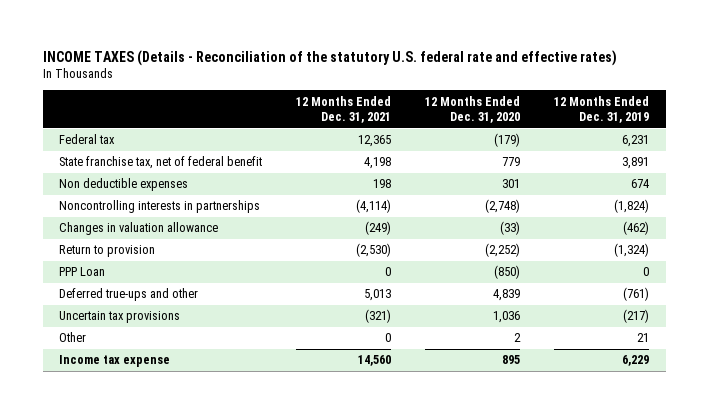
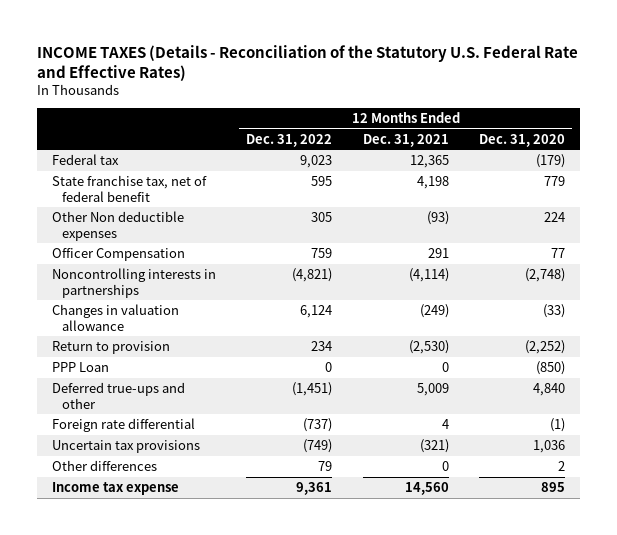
[42,49,617,66] INCOME TAXES (Details - Reconciliation of the statutory U.S. federal rate and effective rates) -> [37,44,579,81] INCOME TAXES (Details - Reconciliation of the Statutory U.S. Federal Rate and Effective Rates)
[553,95,649,124] 12 Months Ended Dec. 31, 2019 -> none
none -> [246,133,333,147] Dec. 31, 2022
[59,178,189,192] Non deductible expenses -> [52,210,185,241] Other Non deductible expenses
[373,179,392,189] 198 -> [426,210,449,225] (93)
[502,179,521,189] 301 -> [543,211,565,222] 224
none -> [52,247,186,261] Officer Compensation
[364,289,392,302] 5,013 -> [416,382,449,396] 5,009
[493,289,521,302] 4,839 -> [532,382,565,396] 4,840
none -> [52,417,196,432] Foreign rate differential
[59,332,87,343] Other -> [52,459,158,471] Other differences

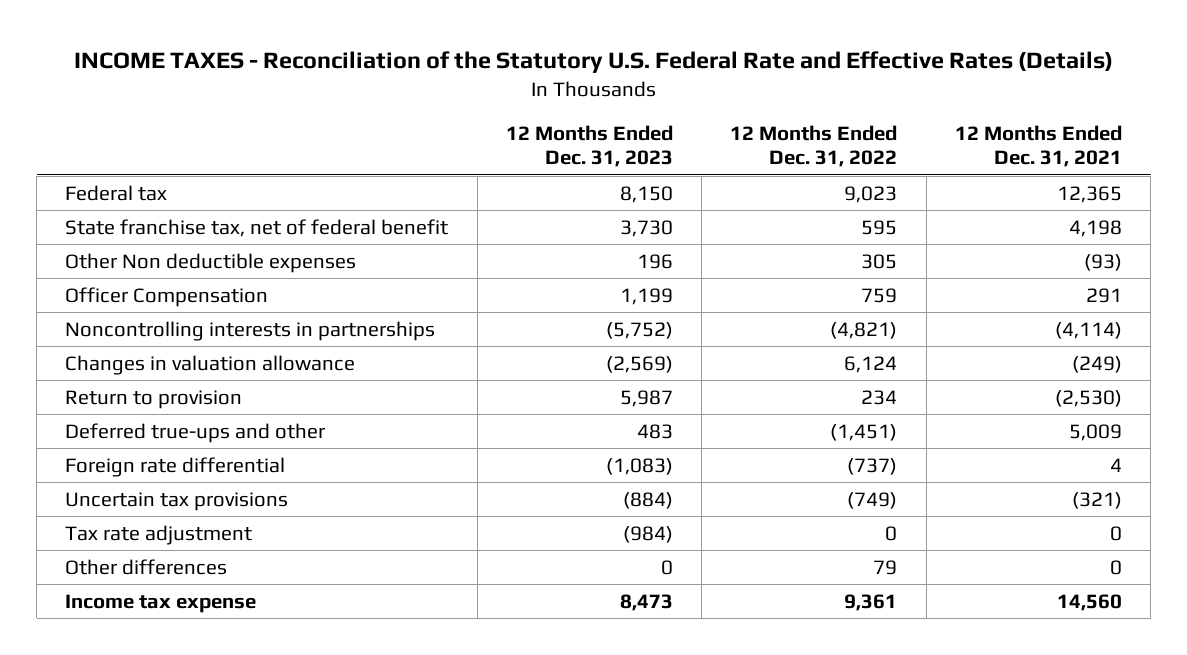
[37,44,579,81] INCOME TAXES (Details - Reconciliation of the Statutory U.S. Federal Rate and Effective Rates) -> [73,51,1113,74] INCOME TAXES - Reconciliation of the Statutory U.S. Federal Rate and Effective Rates (Details)
[478,133,565,147] Dec. 31, 2020 -> none
none -> [505,125,673,168] 12 Months Ended Dec. 31, 2023
[52,361,110,372] PPP Loan -> none
none -> [65,524,253,545] Tax rate adjustment

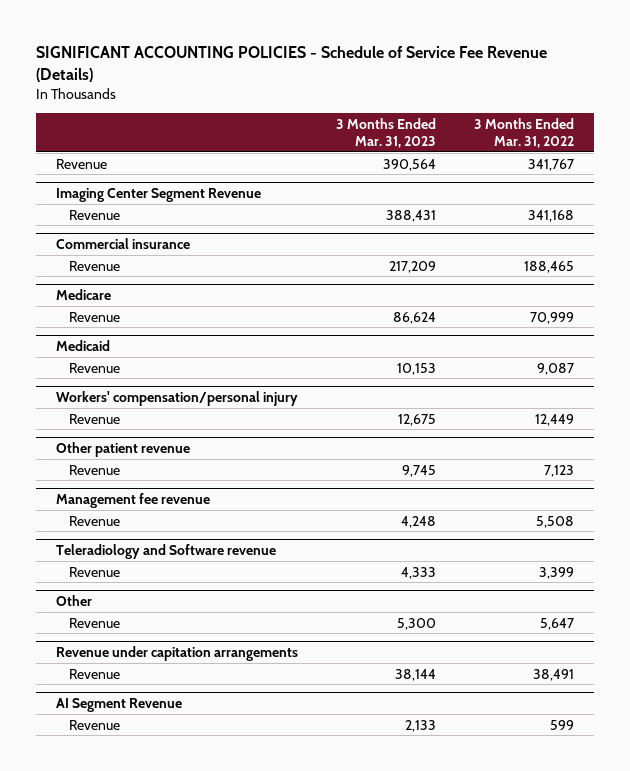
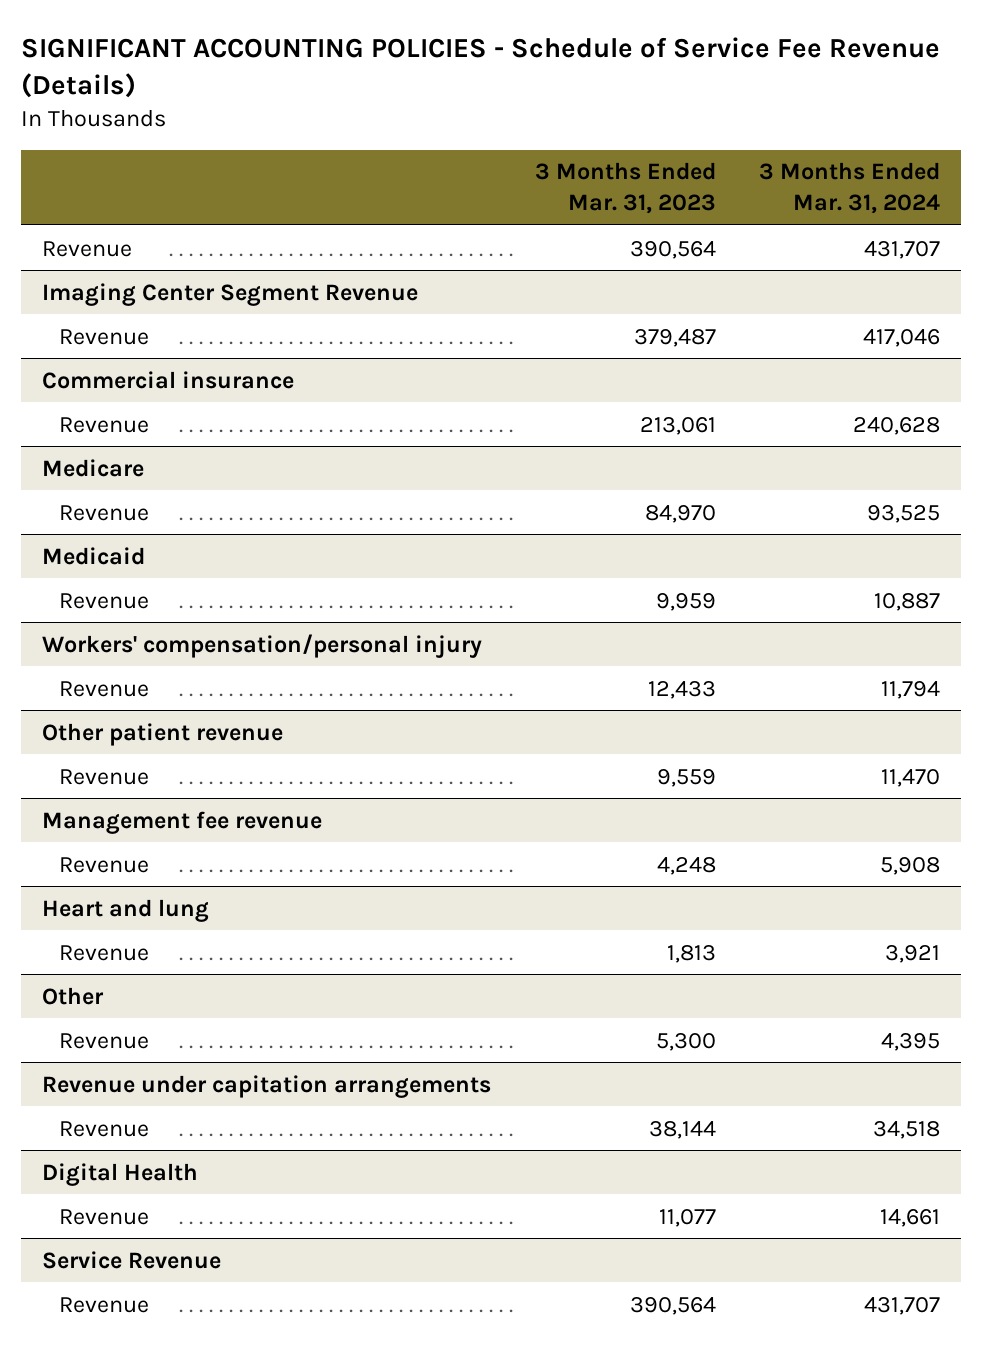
[474,117,575,149] 3 Months Ended Mar. 31, 2022 -> none
none -> [758,162,940,215] 3 Months Ended Mar. 31, 2024
[386,209,437,222] 388,431 -> [633,328,716,347] 379,487
[389,260,437,273] 217,209 -> [639,416,716,435] 213,061
[393,311,437,324] 86,624 -> [644,504,716,523] 84,970
[397,362,437,375] 10,153 -> [655,592,716,611] 9,959
[398,413,437,426] 12,675 -> [647,680,716,699] 12,433
[402,464,437,477] 9,745 -> [656,768,716,787] 9,559
[55,544,276,560] Teleradiology and Software revenue -> none
none -> [42,898,210,922] Heart and lung
[401,566,437,579] 4,333 -> [666,944,716,963] 1,813
[55,698,182,713] AI Segment Revenue -> none
none -> [42,1162,199,1186] Digital Health
[405,719,437,732] 2,133 -> [658,1208,716,1227] 11,077
none -> [42,1250,222,1269] Service Revenue
none -> [58,1296,149,1313] Revenue

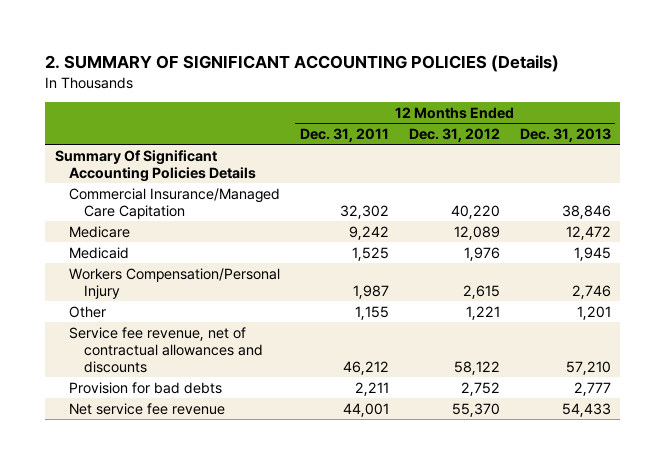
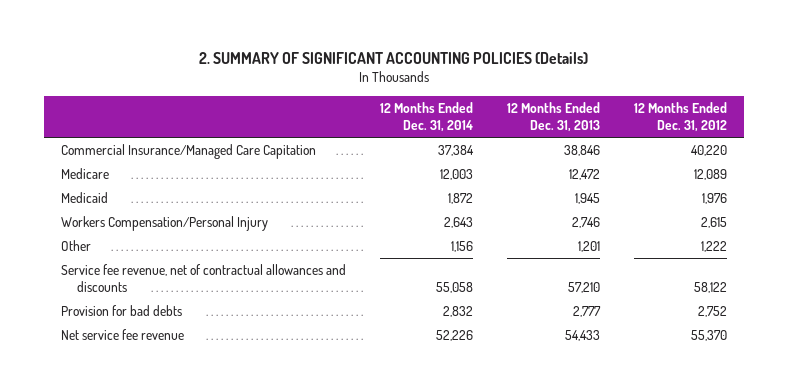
[300,128,390,143] Dec. 31, 2011 -> none
none -> [379,101,473,132] 12 Months Ended Dec. 31, 2014
[54,149,257,182] Summary Of Significant Accounting Policies Details -> none
[465,305,500,320] 1,221 -> [701,240,728,252] 1,222

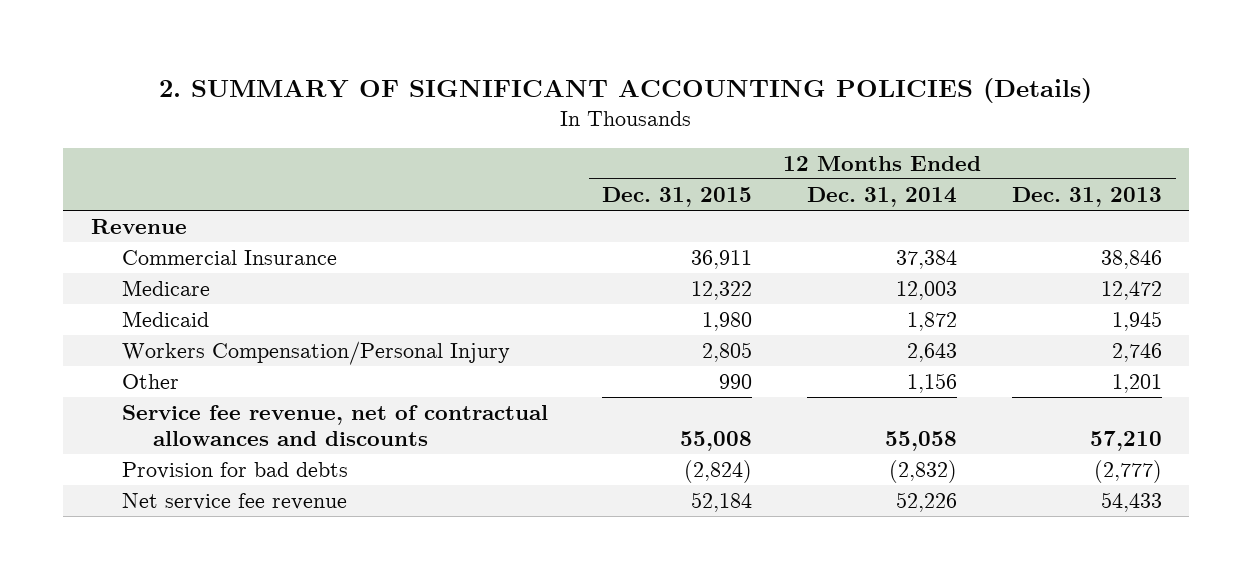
[634,101,728,132] 12 Months Ended Dec. 31, 2012 -> none
none -> [602,187,753,208] Dec. 31, 2015
none -> [90,219,187,235] Revenue
[60,143,316,159] Commercial Insurance/Managed Care Capitation -> [121,250,337,266] Commercial Insurance
[442,305,473,317] 2,832 -> [889,460,958,484] (2,832)
[573,305,602,317] 2,777 -> [1093,460,1162,484] (2,777)

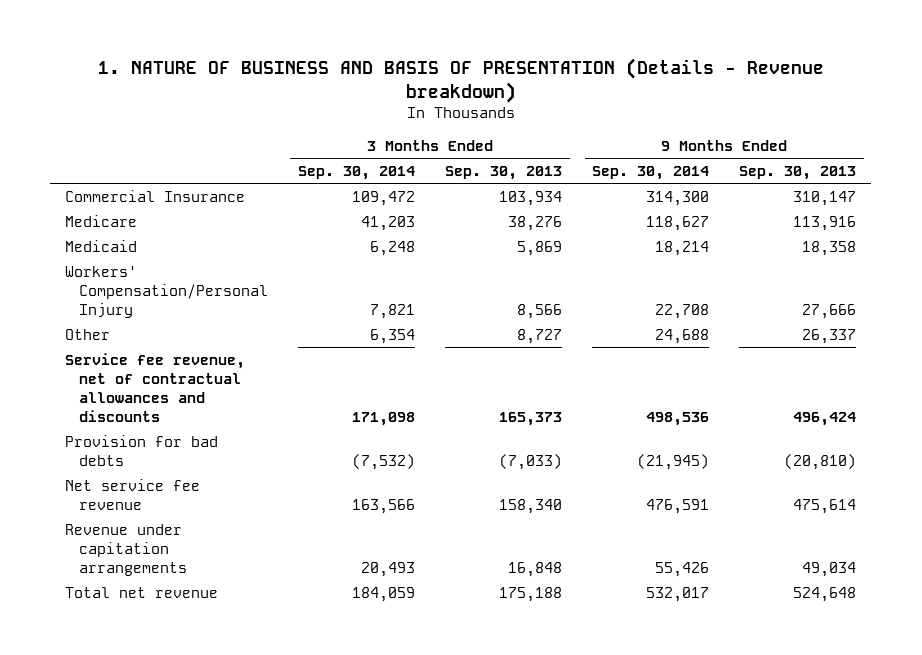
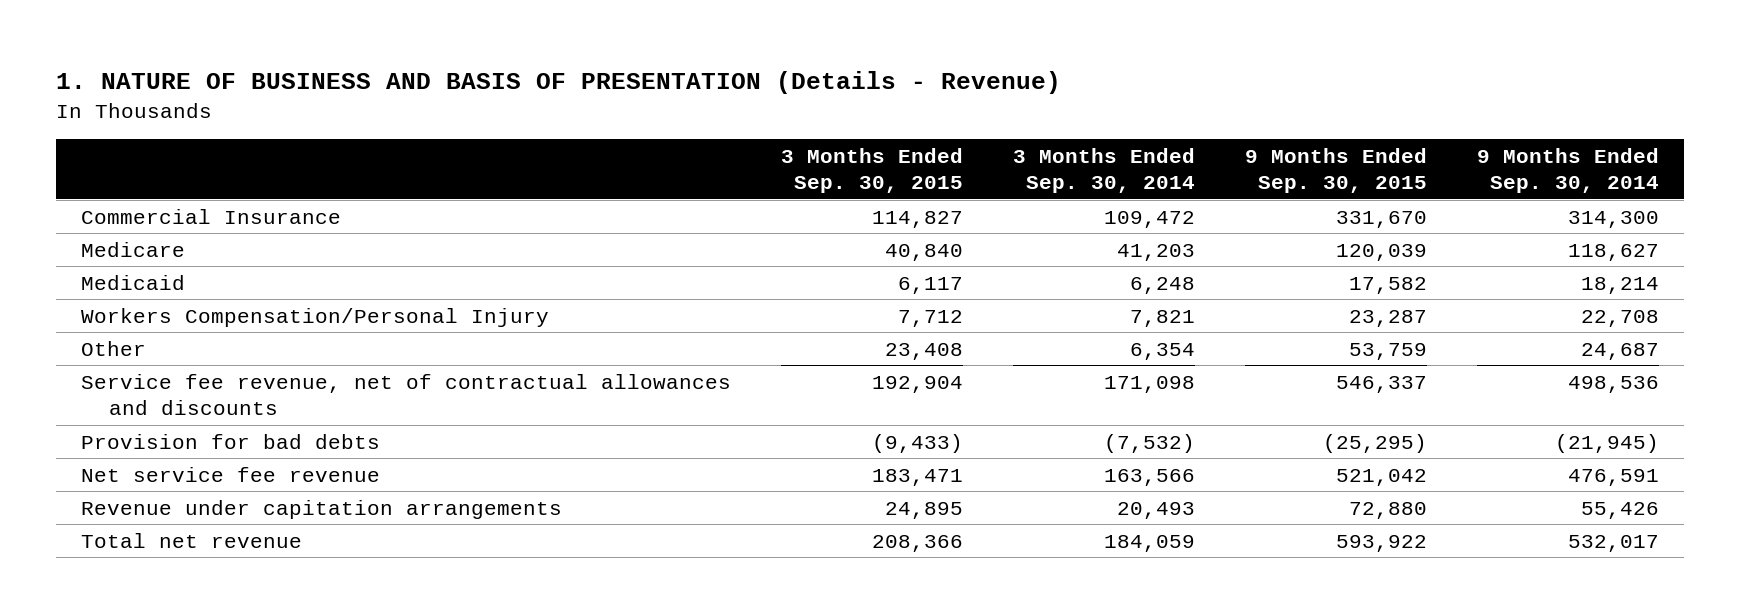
[97,57,824,103] 1. NATURE OF BUSINESS AND BASIS OF PRESENTATION (Details - Revenue breakdown) -> [56,71,1062,95] 1. NATURE OF BUSINESS AND BASIS OF PRESENTATION (Details - Revenue)
[445,166,563,181] Sep. 30, 2013 -> none
[739,166,857,181] Sep. 30, 2013 -> none
none -> [781,147,964,194] 3 Months Ended Sep. 30, 2015
none -> [1245,147,1428,194] 9 Months Ended Sep. 30, 2015
[65,265,268,318] Workers' Compensation/Personal Injury -> [81,307,550,327] Workers Compensation/Personal Injury
[655,328,710,344] 24,688 -> [1581,342,1660,360] 24,687

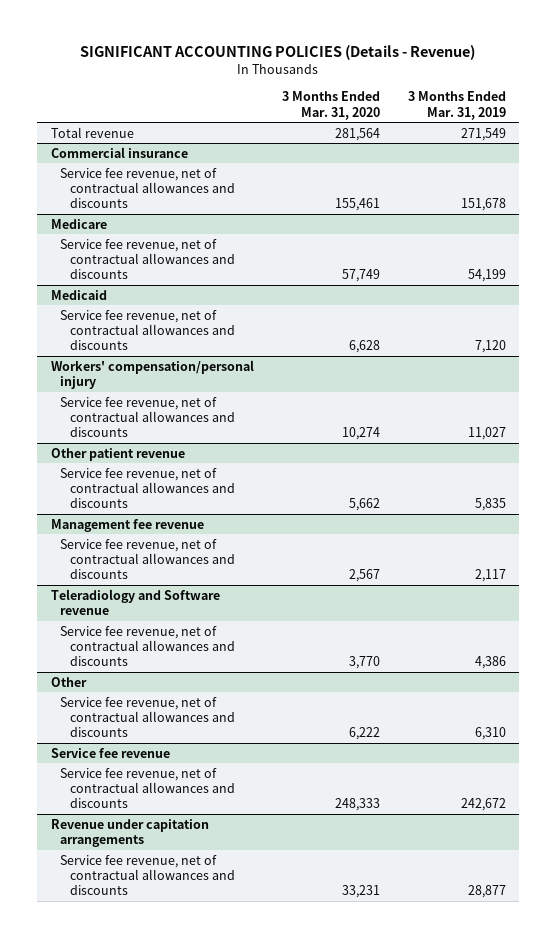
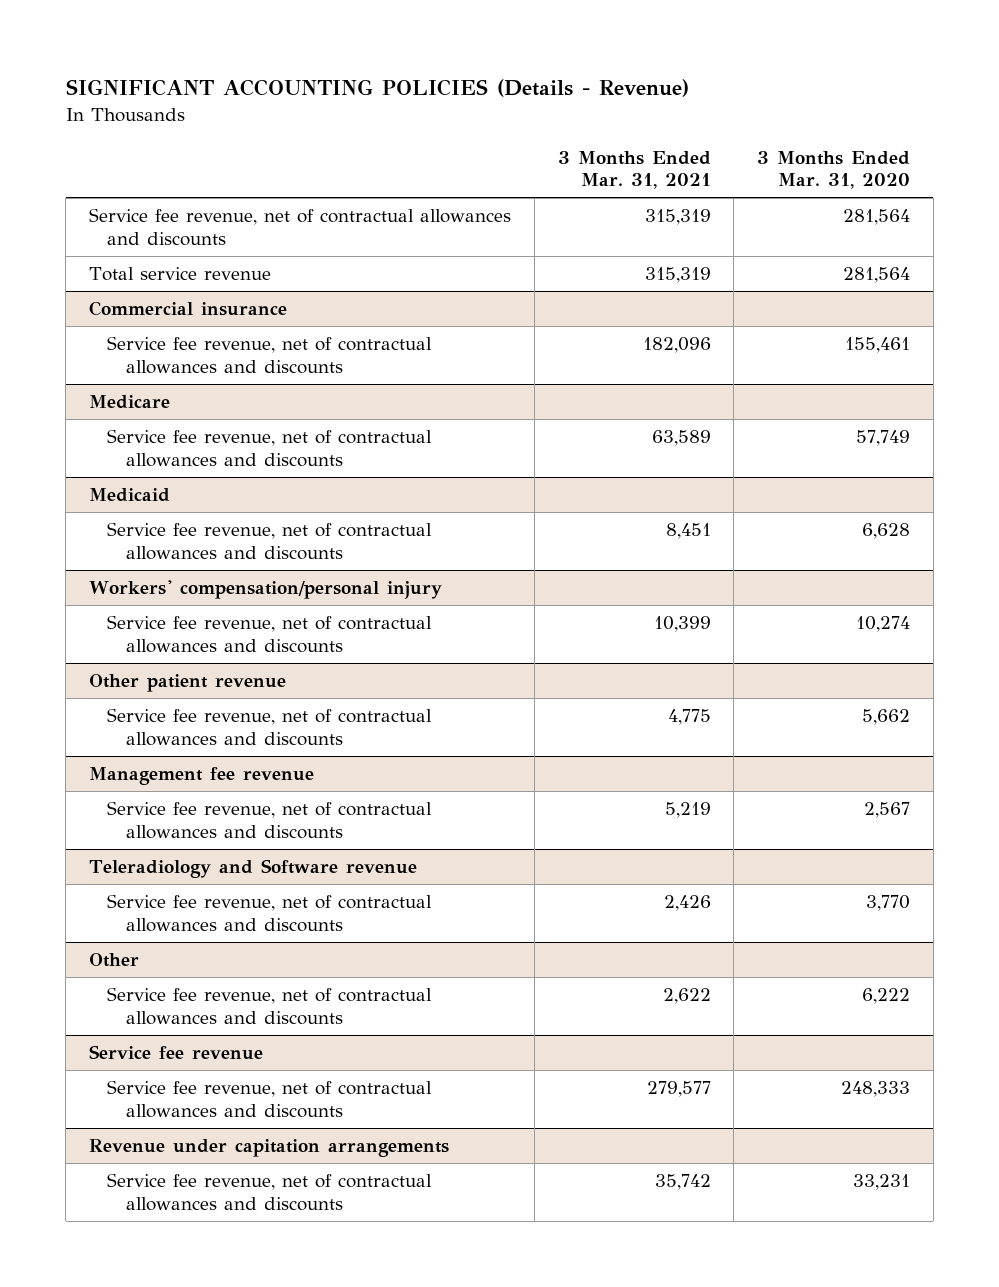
[407,91,506,120] 3 Months Ended Mar. 31, 2019 -> none
none -> [557,150,711,190] 3 Months Ended Mar. 31, 2021
none -> [89,208,512,246] Service fee revenue, net of contractual allowances and discounts
[51,126,135,138] Total revenue -> [89,267,272,282] Total service revenue

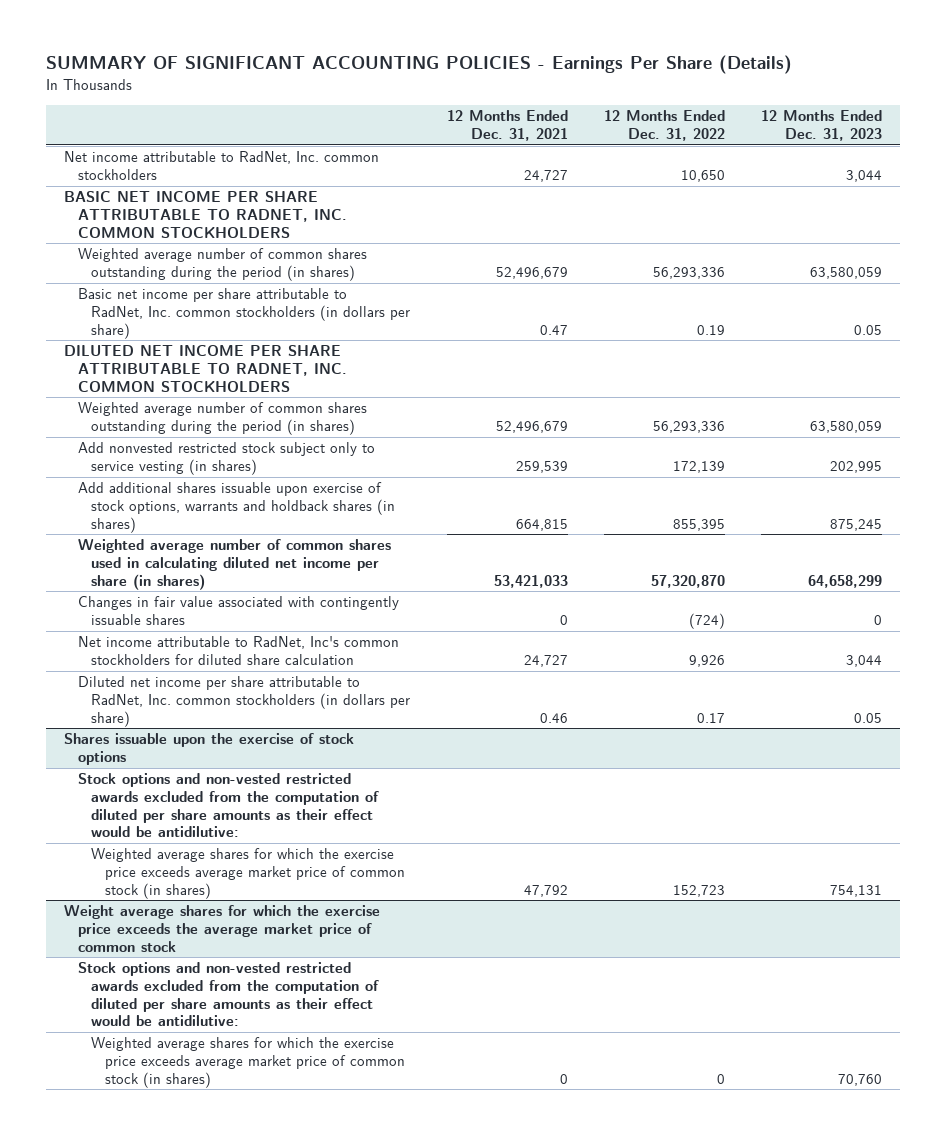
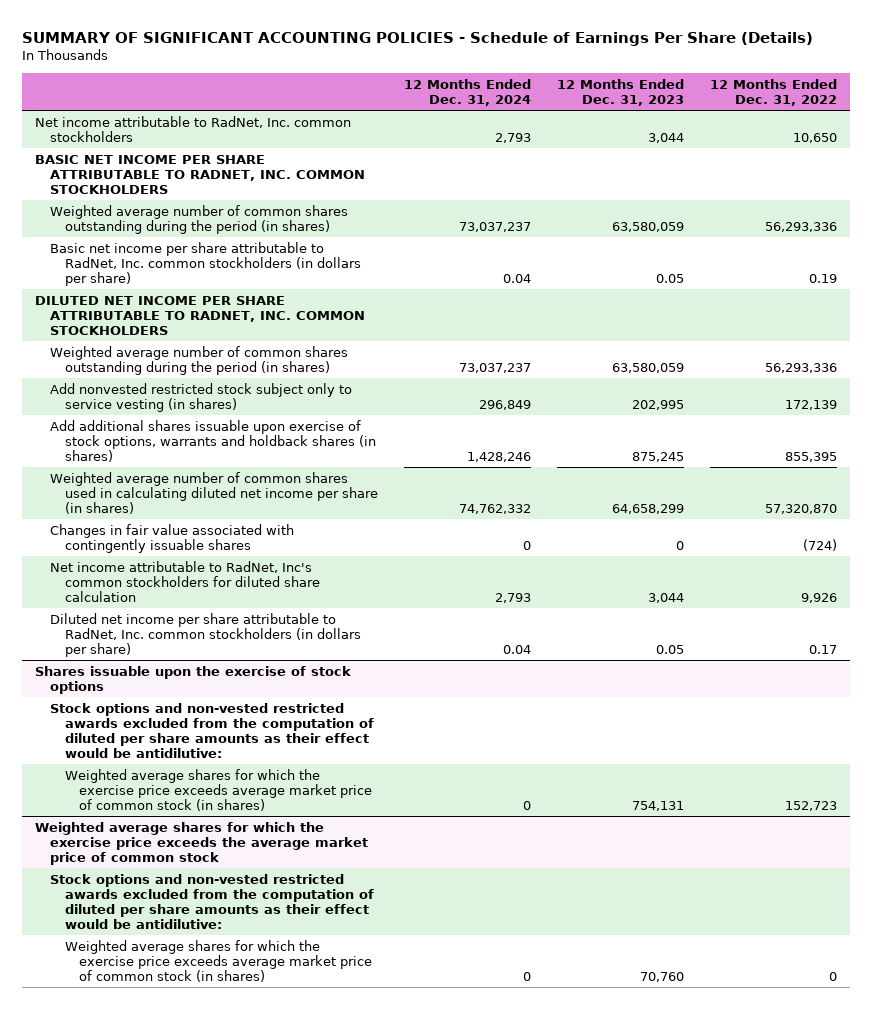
[45,55,792,75] SUMMARY OF SIGNIFICANT ACCOUNTING POLICIES - Earnings Per Share (Details) -> [22,31,814,46] SUMMARY OF SIGNIFICANT ACCOUNTING POLICIES - Schedule of Earnings Per Share (Details)
[446,110,568,141] 12 Months Ended Dec. 31, 2021 -> none
none -> [403,78,531,106] 12 Months Ended Dec. 31, 2024
[63,905,380,952] Weight average shares for which the exercise price exceeds the average market price of common stock -> [35,821,369,865] Weighted average shares for which the exercise price exceeds the average market price of common stock

